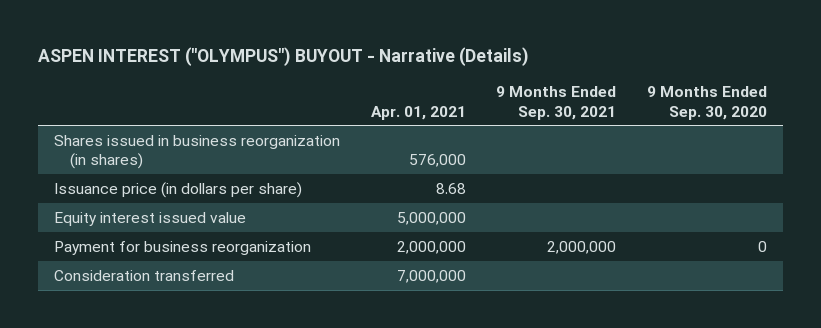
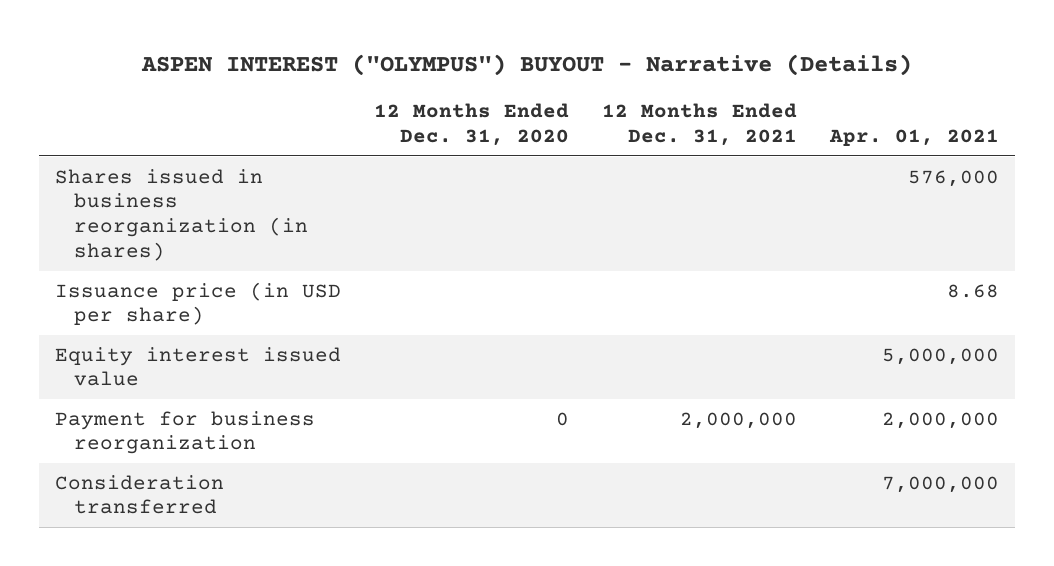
[496,86,617,120] 9 Months Ended Sep. 30, 2021 -> none
[647,86,768,120] 9 Months Ended Sep. 30, 2020 -> none
none -> [374,103,570,147] 12 Months Ended Dec. 31, 2020
none -> [601,103,797,147] 12 Months Ended Dec. 31, 2021
[53,181,302,198] Issuance price (in dollars per share) -> [55,281,342,326] Issuance price (in USD per share)

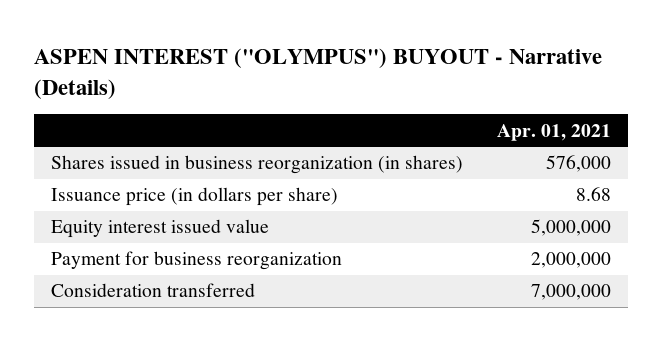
[374,103,570,147] 12 Months Ended Dec. 31, 2020 -> none
[601,103,797,147] 12 Months Ended Dec. 31, 2021 -> none
[55,281,342,326] Issuance price (in USD per share) -> [51,187,339,207] Issuance price (in dollars per share)

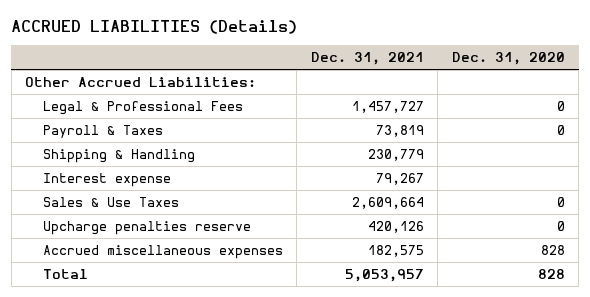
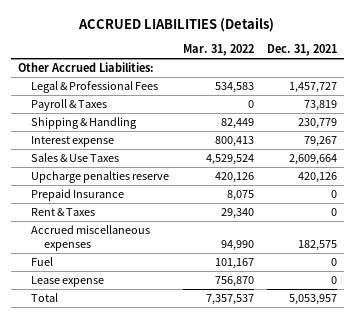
[451,52,565,66] Dec. 31, 2020 -> none
none -> [182,44,254,57] Mar. 31, 2022
none -> [31,189,125,202] Prepaid Insurance
none -> [31,208,96,217] Rent & Taxes
none -> [31,257,54,267] Fuel
none -> [31,276,105,288] Lease expense

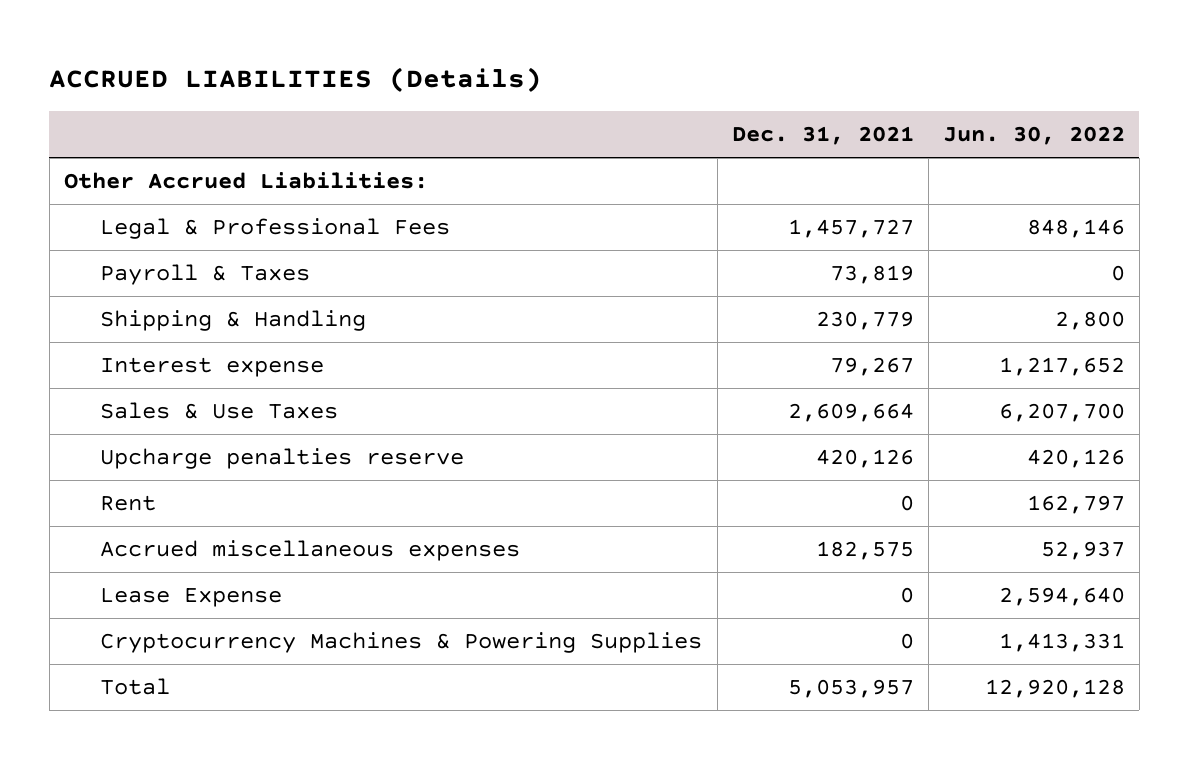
[182,44,254,57] Mar. 31, 2022 -> none
none -> [942,126,1125,146] Jun. 30, 2022
[31,189,125,202] Prepaid Insurance -> none
[31,208,96,217] Rent & Taxes -> [100,495,157,512] Rent
[31,257,54,267] Fuel -> none
[31,276,105,288] Lease expense -> [100,587,283,608] Lease Expense
none -> [100,632,703,654] Cryptocurrency Machines & Powering Supplies

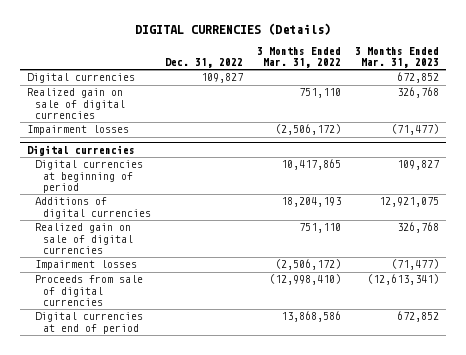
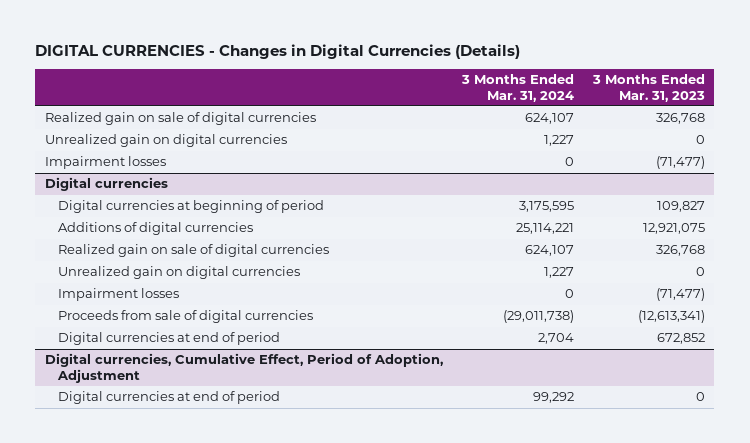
[135,23,332,36] DIGITAL CURRENCIES (Details) -> [35,43,521,59] DIGITAL CURRENCIES - Changes in Digital Currencies (Details)
[164,58,243,69] Dec. 31, 2022 -> none
[256,46,341,69] 3 Months Ended Mar. 31, 2022 -> none
none -> [460,74,574,102] 3 Months Ended Mar. 31, 2024
[27,73,136,84] Digital currencies -> none
none -> [44,134,287,148] Unrealized gain on digital currencies
none -> [57,266,300,280] Unrealized gain on digital currencies
none -> [44,353,443,383] Digital currencies, Cumulative Effect, Period of Adoption, Adjustment
none -> [57,391,280,405] Digital currencies at end of period

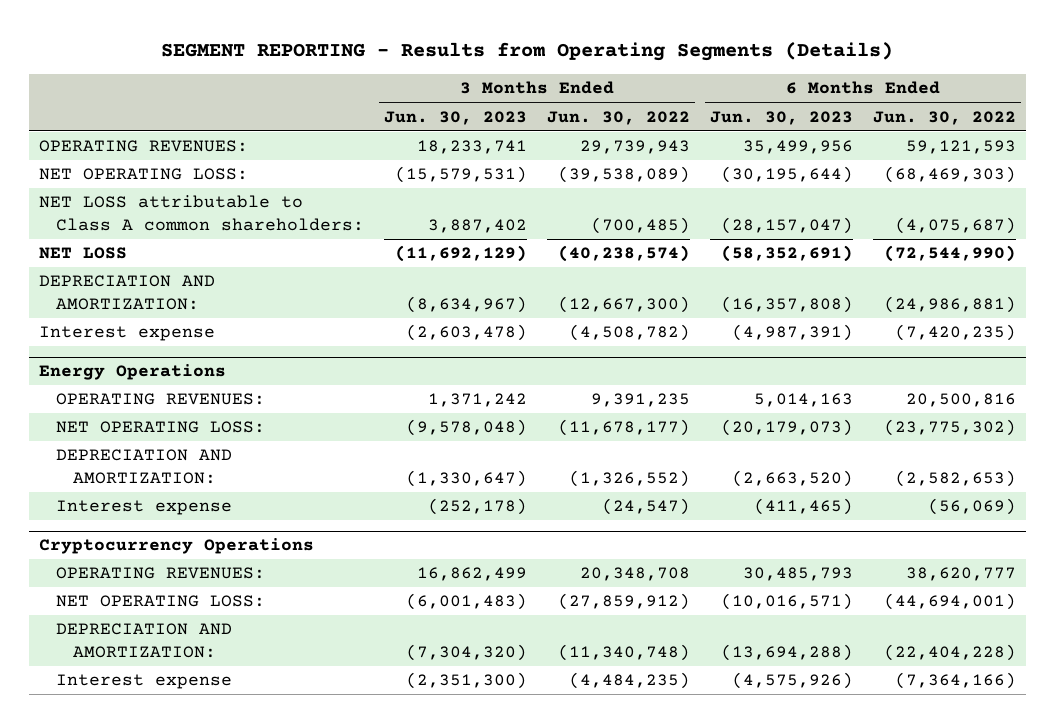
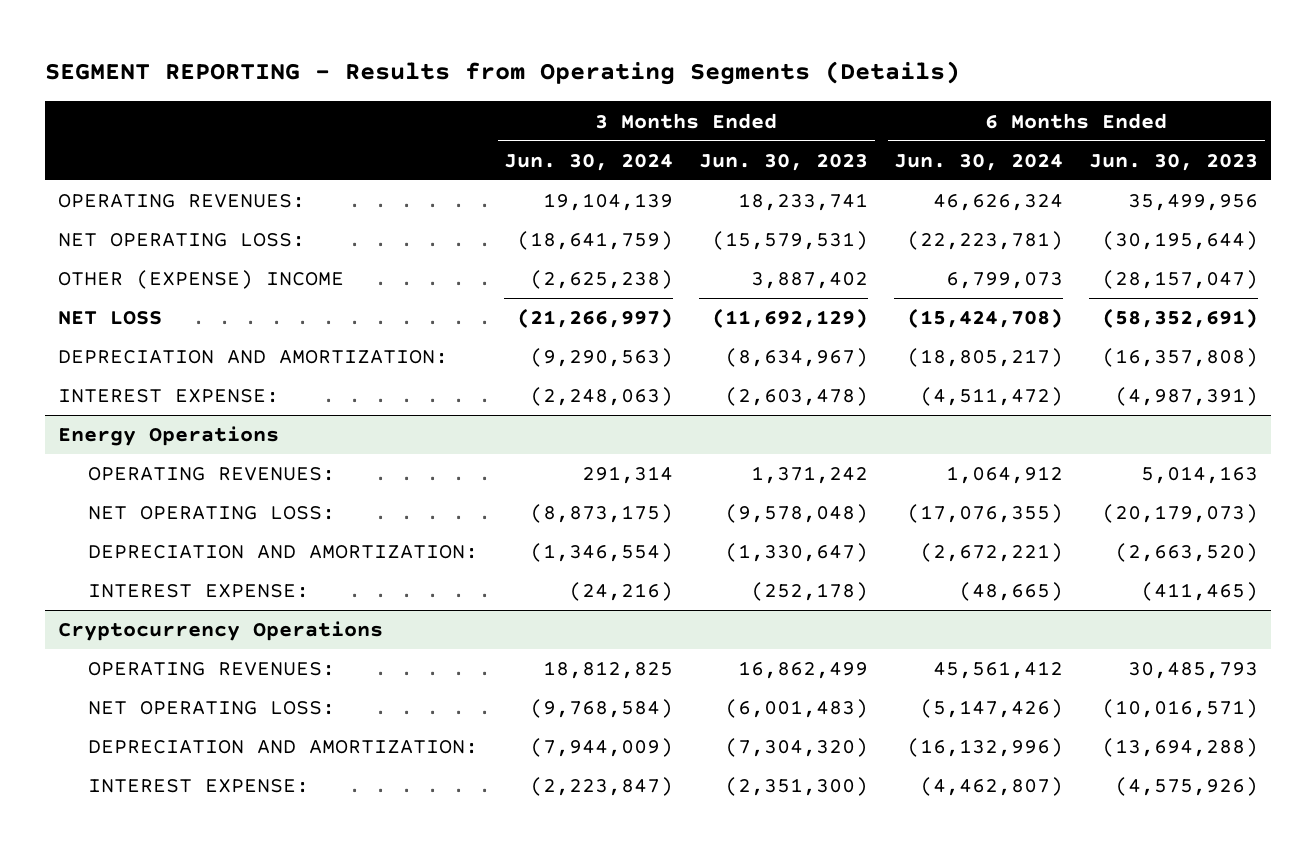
[546,110,690,125] Jun. 30, 2022 -> none
[872,110,1016,125] Jun. 30, 2022 -> none
none -> [504,153,674,171] Jun. 30, 2024
none -> [894,153,1064,171] Jun. 30, 2024
[38,195,364,231] NET LOSS attributable to Class A common shareholders: -> [57,270,344,290] OTHER (EXPENSE) INCOME
[38,326,215,342] Interest expense -> [57,389,279,404] INTEREST EXPENSE:
[55,500,232,516] Interest expense -> [88,584,310,599] INTEREST EXPENSE:
[55,674,232,690] Interest expense -> [88,779,310,794] INTEREST EXPENSE:

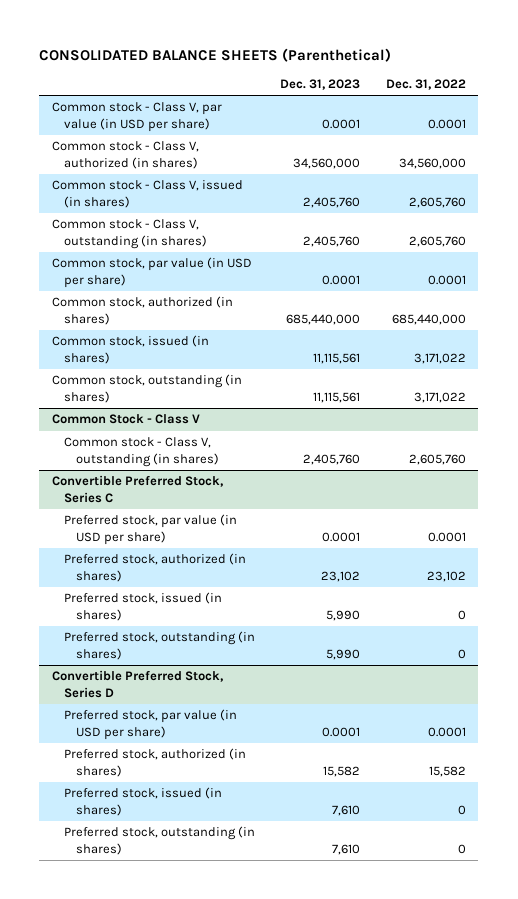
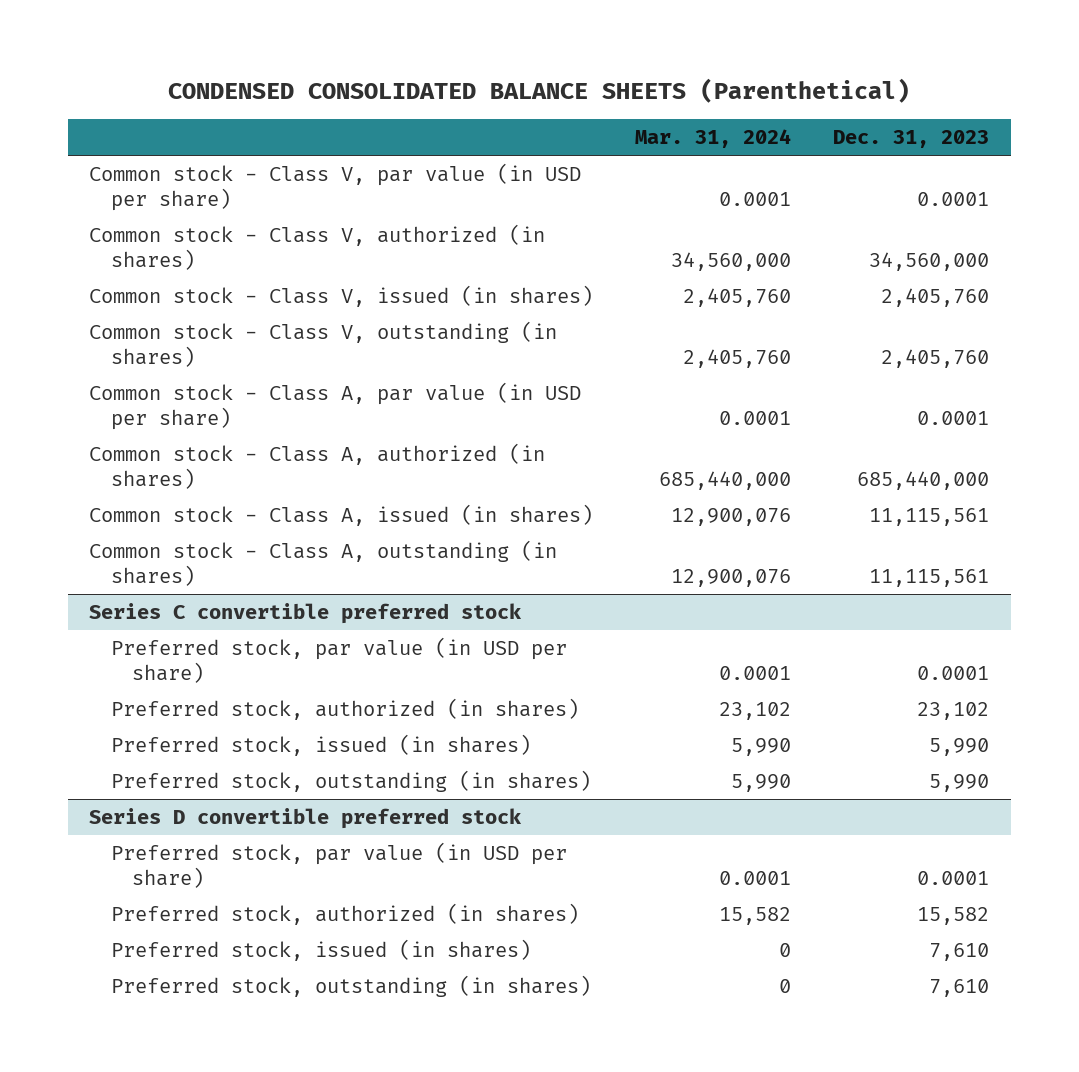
[39,47,392,62] CONSOLIDATED BALANCE SHEETS (Parenthetical) -> [168,78,911,104] CONDENSED CONSOLIDATED BALANCE SHEETS (Parenthetical)
[385,79,466,91] Dec. 31, 2022 -> none
none -> [635,129,792,149] Mar. 31, 2024
[51,414,200,425] Common Stock - Class V -> none
[63,437,219,467] Common stock - Class V, outstanding (in shares) -> none
[51,257,252,288] Common stock, par value (in USD per share) -> [89,381,582,430] Common stock - Class A, par value (in USD per share)
[51,296,233,325] Common stock, authorized (in shares) -> [89,442,546,489] Common stock - Class A, authorized (in shares)
[51,335,209,364] Common stock, issued (in shares) -> [89,503,594,526] Common stock - Class A, issued (in shares)
[51,374,242,403] Common stock, outstanding (in shares) -> [89,539,558,586] Common stock - Class A, outstanding (in shares)
[51,475,223,503] Convertible Preferred Stock, Series C -> [89,602,523,624] Series C convertible preferred stock
[51,670,223,698] Convertible Preferred Stock, Series D -> [89,807,523,829] Series D convertible preferred stock

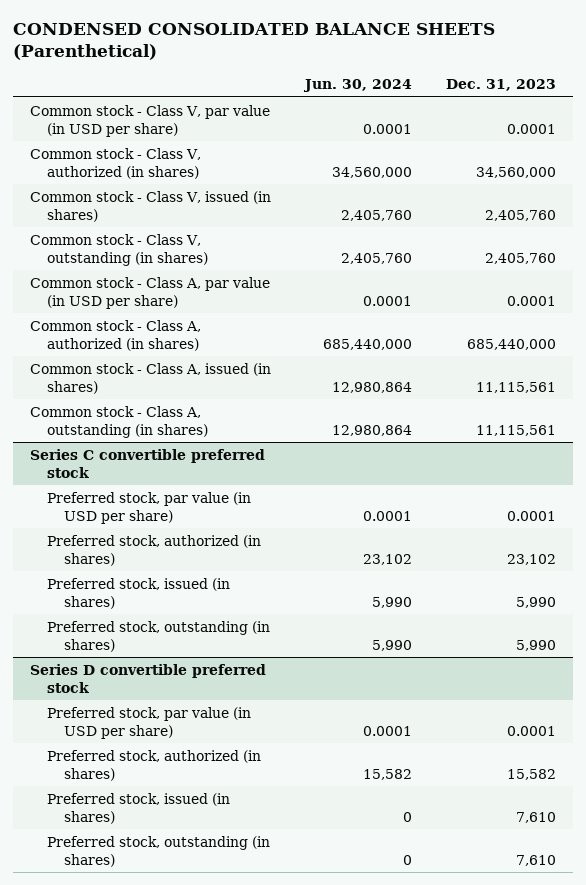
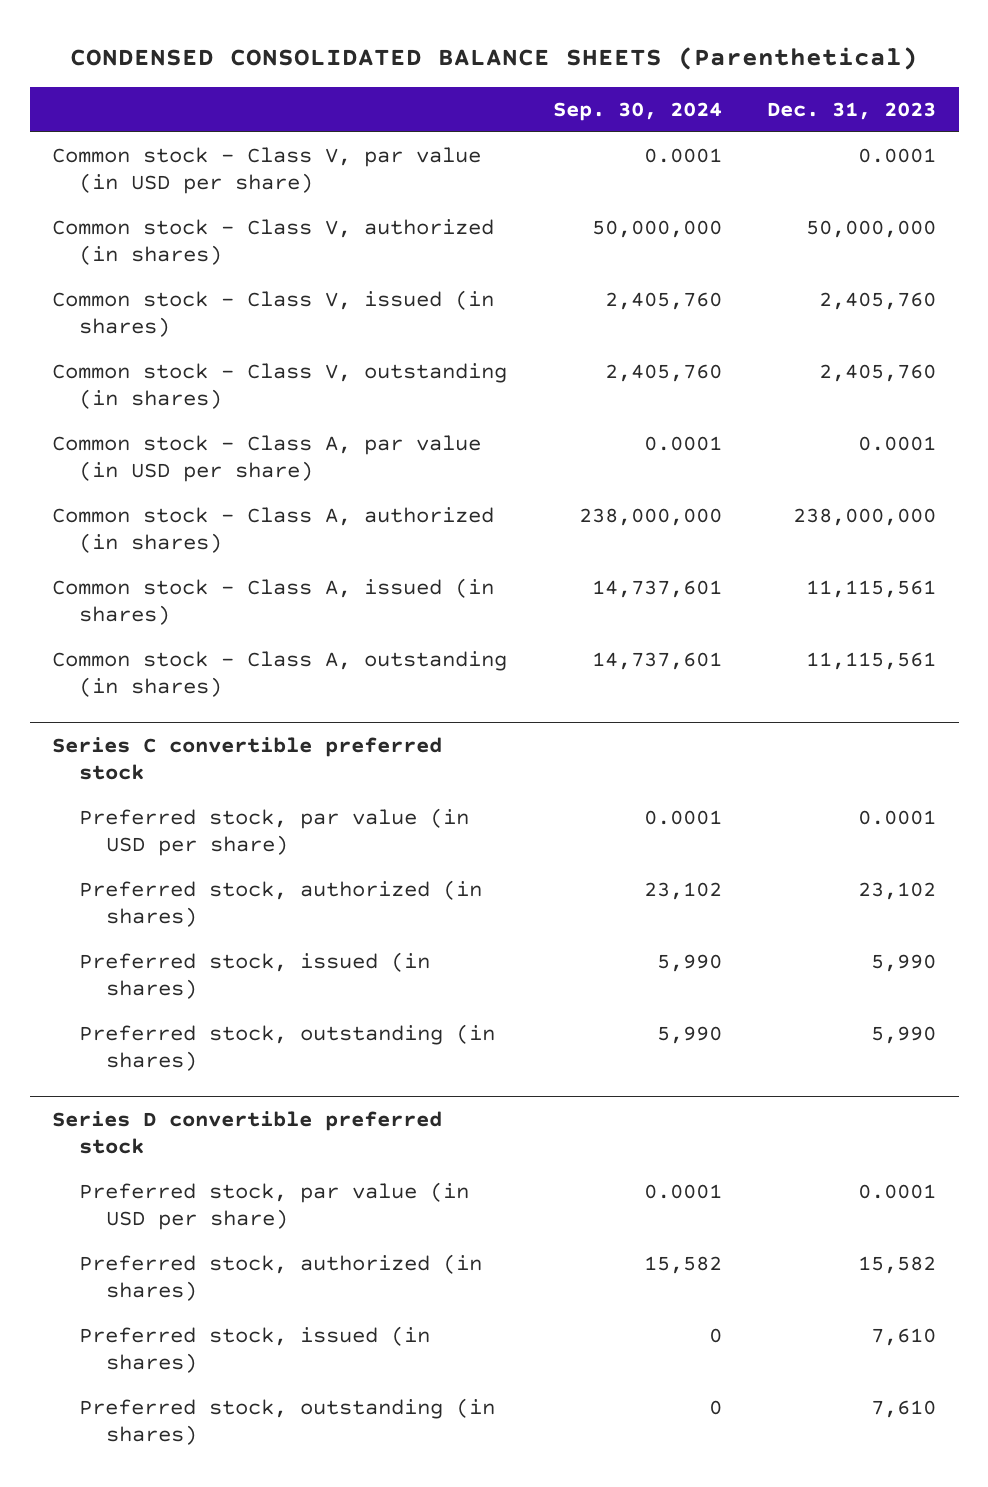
[302,78,412,92] Jun. 30, 2024 -> none
none -> [552,101,722,121] Sep. 30, 2024
[475,166,556,178] 34,560,000 -> [805,219,936,238] 50,000,000
[466,338,556,350] 685,440,000 -> [792,507,936,526] 238,000,000

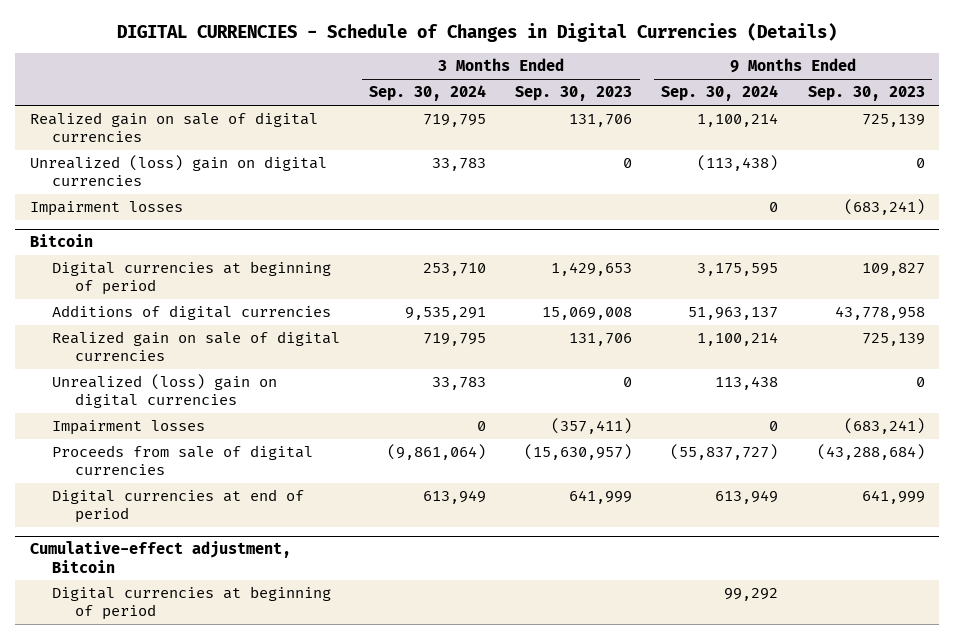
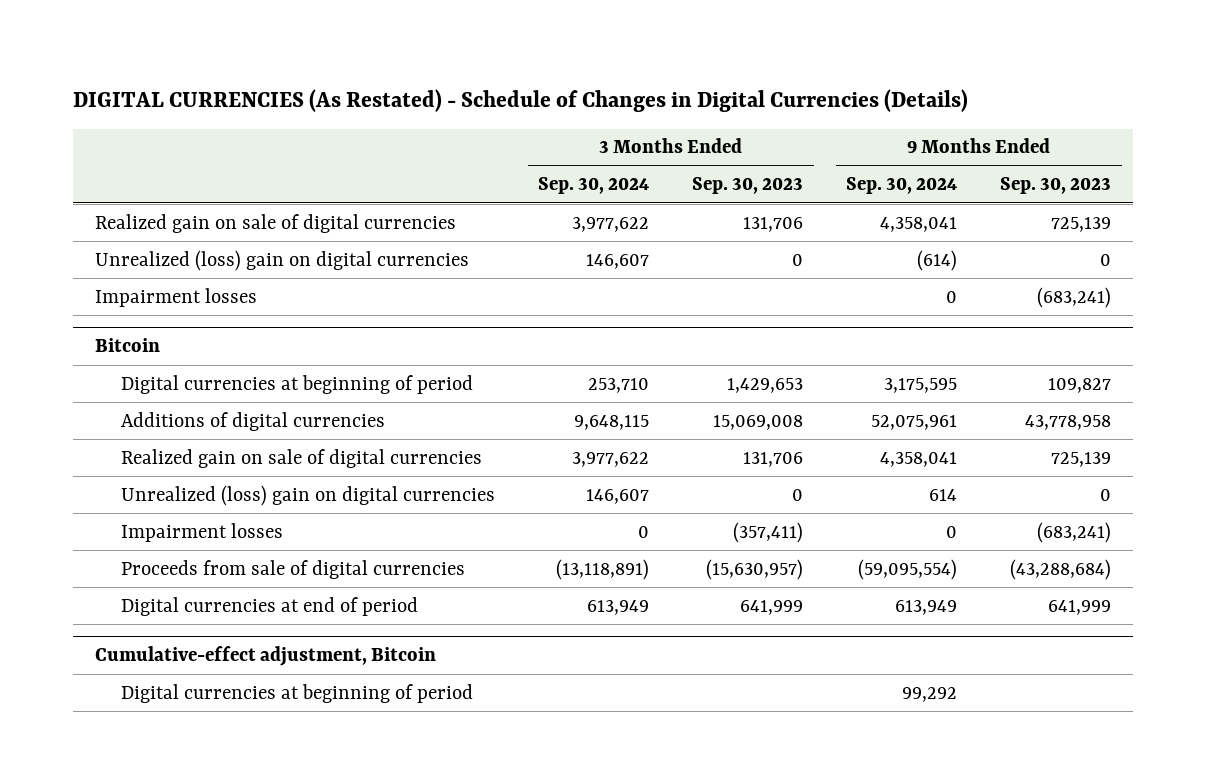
[117,23,838,43] DIGITAL CURRENCIES - Schedule of Changes in Digital Currencies (Details) -> [73,88,969,112] DIGITAL CURRENCIES (As Restated) - Schedule of Changes in Digital Currencies (Details)
[423,114,487,128] 719,795 -> [572,216,650,232] 3,977,622
[697,113,779,128] 1,100,214 -> [880,216,958,232] 4,358,041
[432,158,487,172] 33,783 -> [586,253,650,269] 146,607
[697,155,779,172] (113,438) -> [917,249,958,271] (614)
[405,307,487,321] 9,535,291 -> [574,414,650,430] 9,648,115
[688,307,779,321] 51,963,137 -> [871,414,958,430] 52,075,961
[423,333,487,347] 719,795 -> [572,451,650,467] 3,977,622
[697,332,779,347] 1,100,214 -> [880,451,958,467] 4,358,041
[432,377,487,391] 33,783 -> [586,488,650,504] 146,607
[715,376,779,391] 113,438 -> [929,488,958,501] 614
[387,444,487,461] (9,861,064) -> [556,558,650,580] (13,118,891)
[670,444,779,461] (55,837,727) -> [858,558,958,580] (59,095,554)

